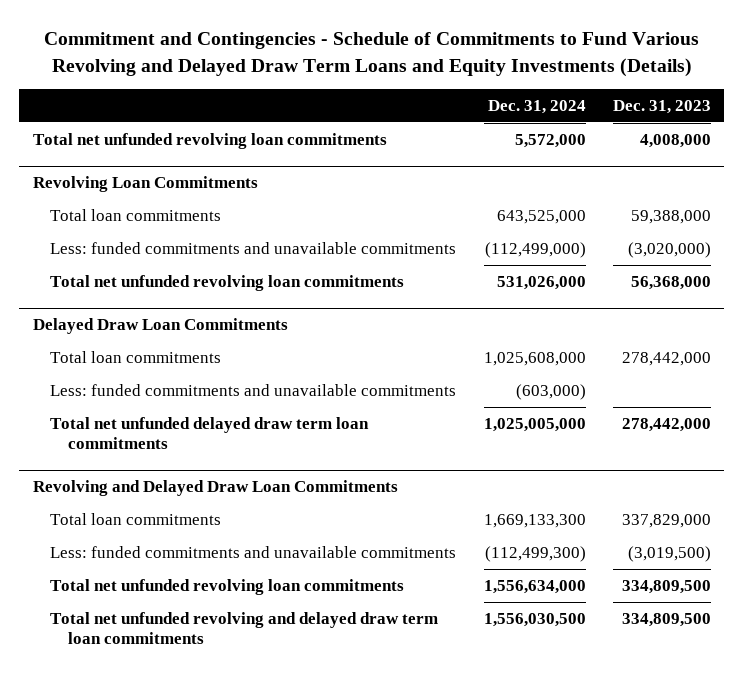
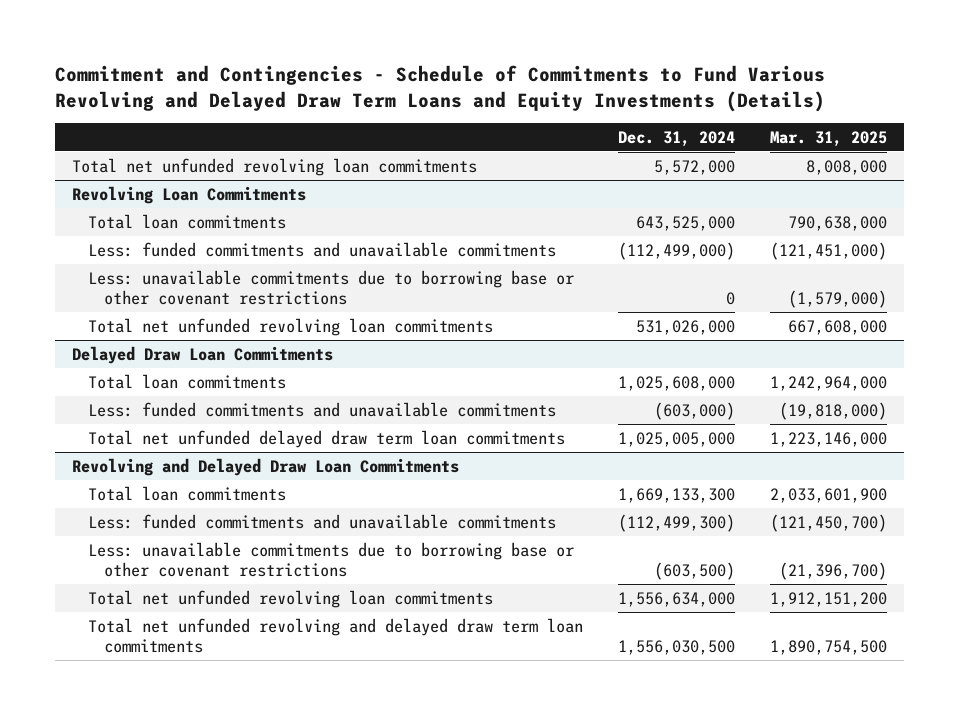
[612,99,711,114] Dec. 31, 2023 -> none
none -> [769,130,887,147] Mar. 31, 2025
none -> [87,269,574,306] Less: unavailable commitments due to borrowing base or other covenant restrictions
none -> [87,541,574,578] Less: unavailable commitments due to borrowing base or other covenant restrictions

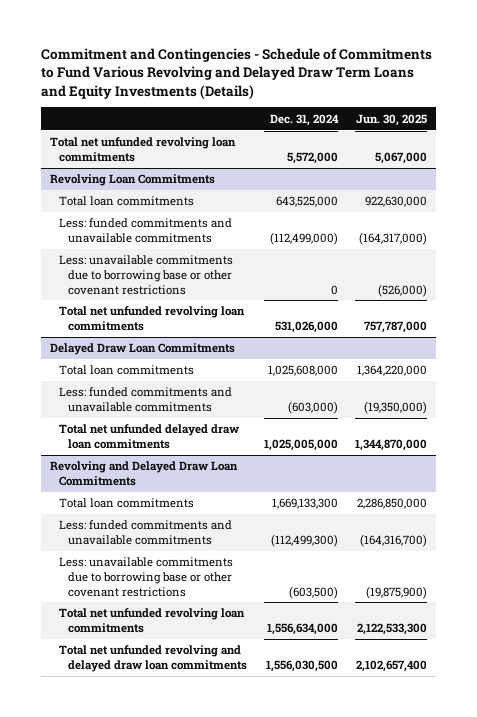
[769,130,887,147] Mar. 31, 2025 -> none
none -> [356,113,428,126] Jun. 30, 2025
[87,429,565,448] Total net unfunded delayed draw term loan commitments -> [58,424,240,449] Total net unfunded delayed draw loan commitments
[87,617,583,654] Total net unfunded revolving and delayed draw term loan commitments -> [58,645,248,672] Total net unfunded revolving and delayed draw loan commitments

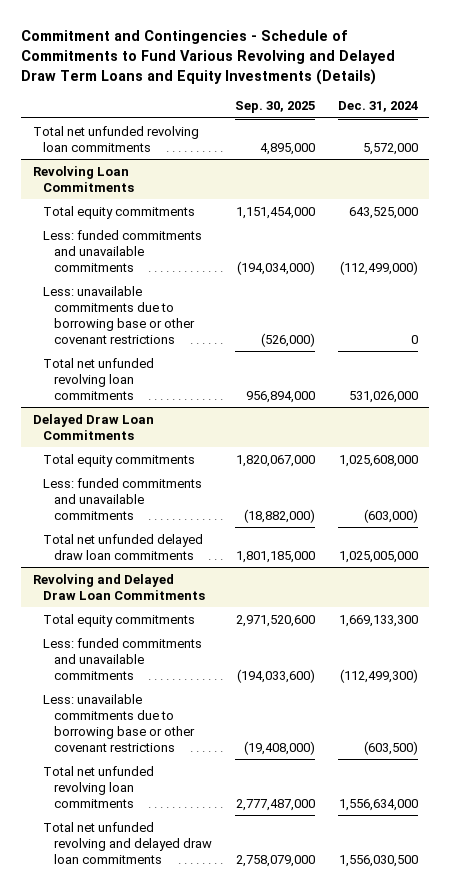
[356,113,428,126] Jun. 30, 2025 -> none
none -> [234,101,315,114] Sep. 30, 2025
[58,196,194,207] Total loan commitments -> [43,205,196,219] Total equity commitments
[58,365,194,376] Total loan commitments -> [43,453,196,467] Total equity commitments
[58,498,194,509] Total loan commitments -> [43,613,196,627] Total equity commitments

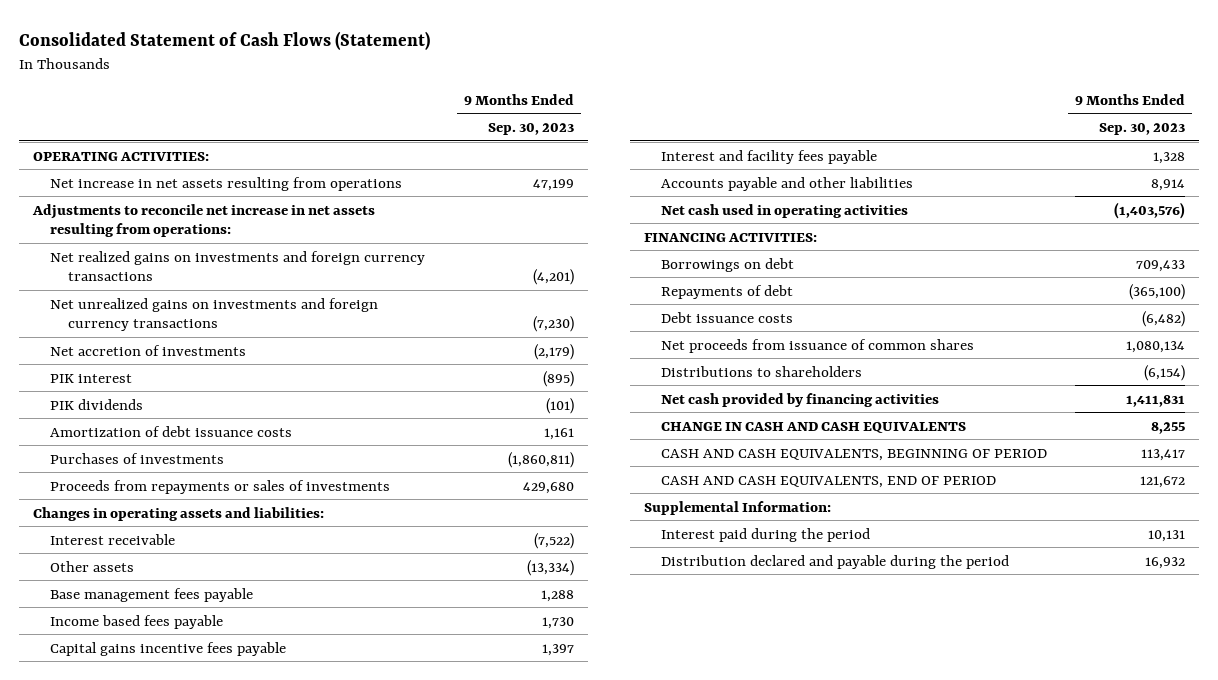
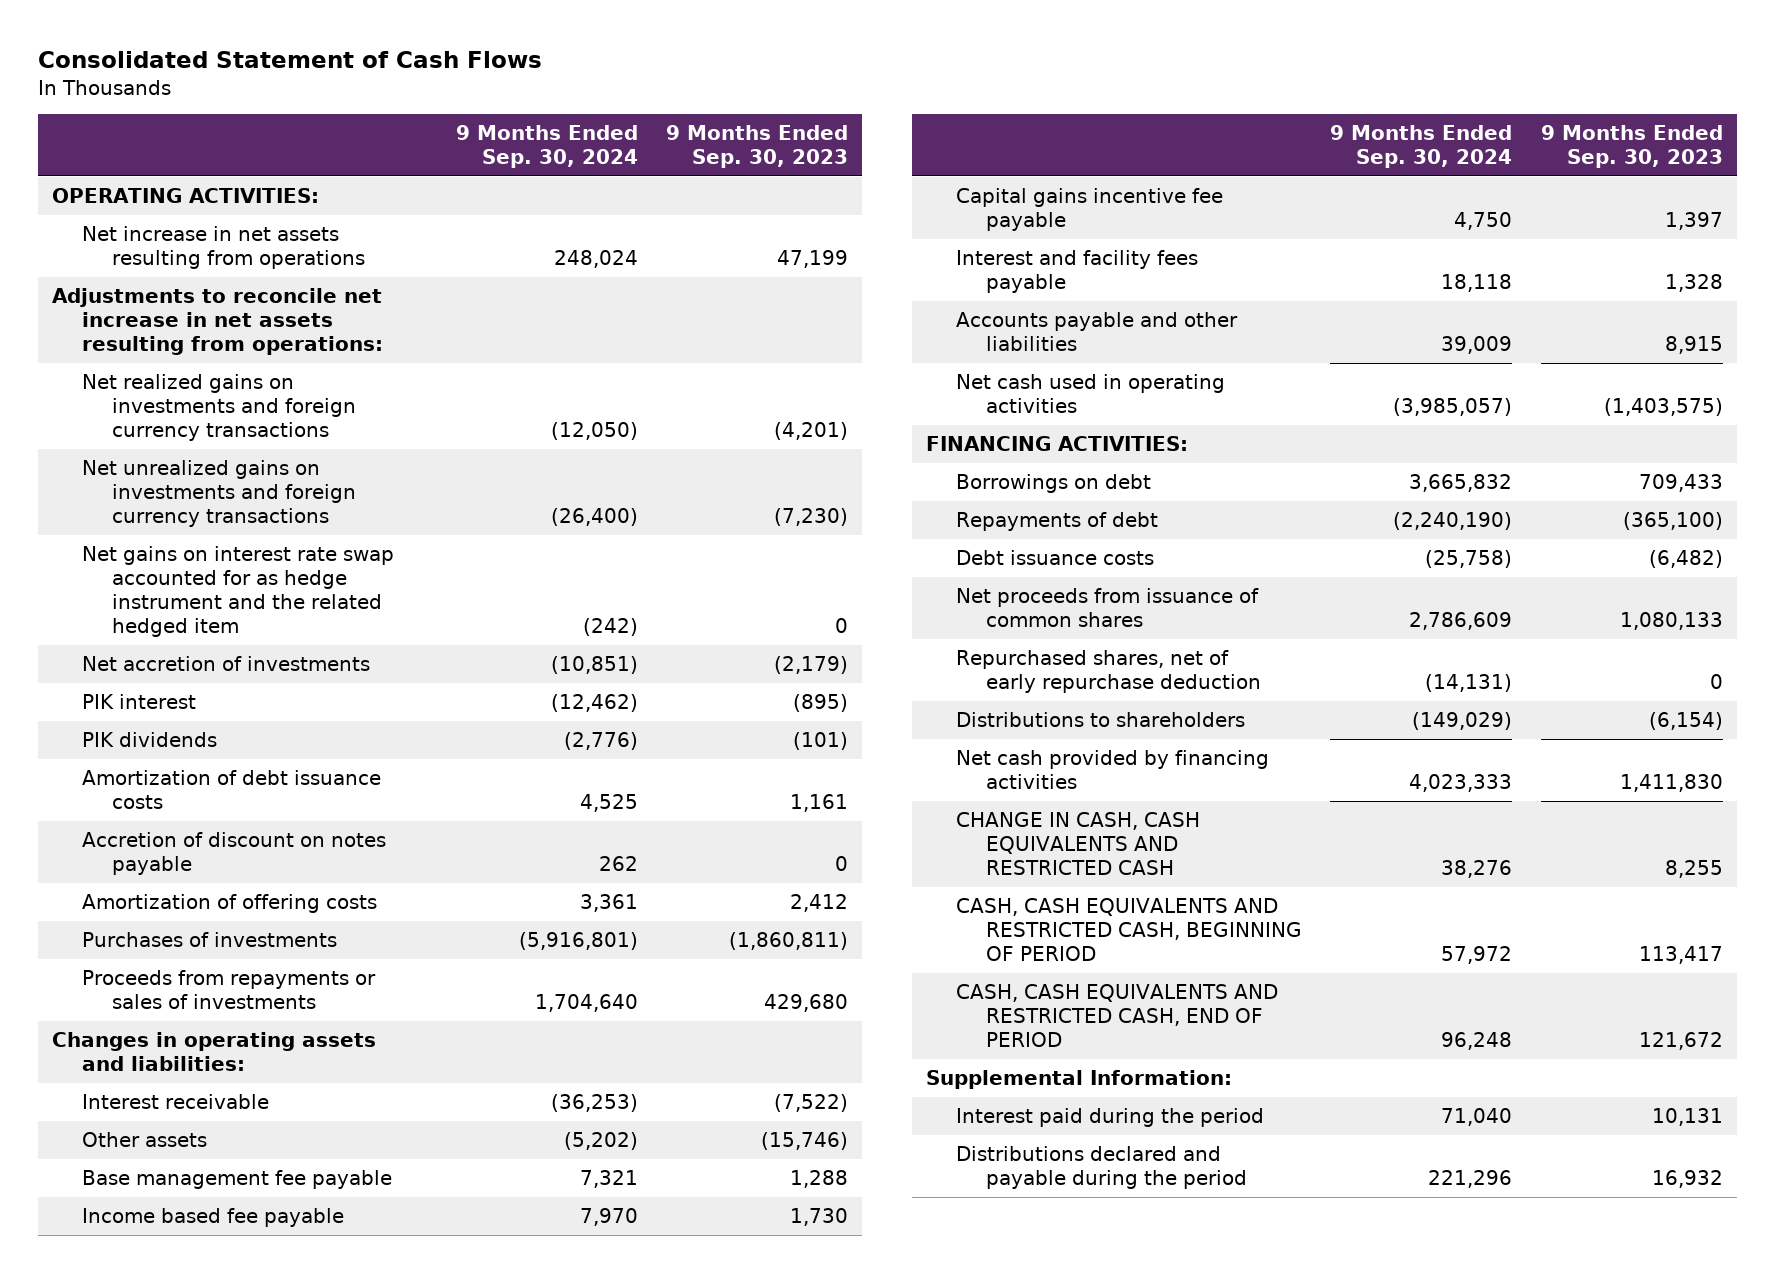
[19,30,431,50] Consolidated Statement of Cash Flows (Statement) -> [37,51,542,69] Consolidated Statement of Cash Flows
none -> [456,125,639,169] 9 Months Ended Sep. 30, 2024
none -> [81,546,394,638] Net gains on interest rate swap accounted for as hedge instrument and the related hedged item
none -> [81,832,386,876] Accretion of discount on notes payable
none -> [81,894,377,914] Amortization of offering costs
[526,559,574,576] (13,334) -> [761,1132,849,1151] (15,746)
[50,587,254,602] Base management fees payable -> [81,1170,392,1190] Base management fee payable
[50,614,224,629] Income based fees payable -> [81,1208,344,1228] Income based fee payable
[50,641,287,656] Capital gains incentive fees payable -> [955,188,1223,232] Capital gains incentive fee payable
[1150,178,1185,191] 8,914 -> [1664,336,1723,355] 8,915
[1113,201,1185,219] (1,403,576) -> [1603,398,1723,417] (1,403,575)
[1125,340,1185,353] 1,080,134 -> [1619,612,1723,631] 1,080,133
none -> [955,650,1262,694] Repurchased shares, net of early repurchase deduction
[1125,394,1185,407] 1,411,831 -> [1619,774,1723,793] 1,411,830
[661,421,967,433] CHANGE IN CASH AND CASH EQUIVALENTS -> [955,812,1200,876] CHANGE IN CASH, CASH EQUIVALENTS AND RESTRICTED CASH
[661,448,1048,461] CASH AND CASH EQUIVALENTS, BEGINNING OF PERIOD -> [955,898,1303,962] CASH, CASH EQUIVALENTS AND RESTRICTED CASH, BEGINNING OF PERIOD
[661,475,997,488] CASH AND CASH EQUIVALENTS, END OF PERIOD -> [955,984,1278,1048] CASH, CASH EQUIVALENTS AND RESTRICTED CASH, END OF PERIOD
[661,554,1010,569] Distribution declared and payable during the period -> [955,1146,1248,1190] Distributions declared and payable during the period

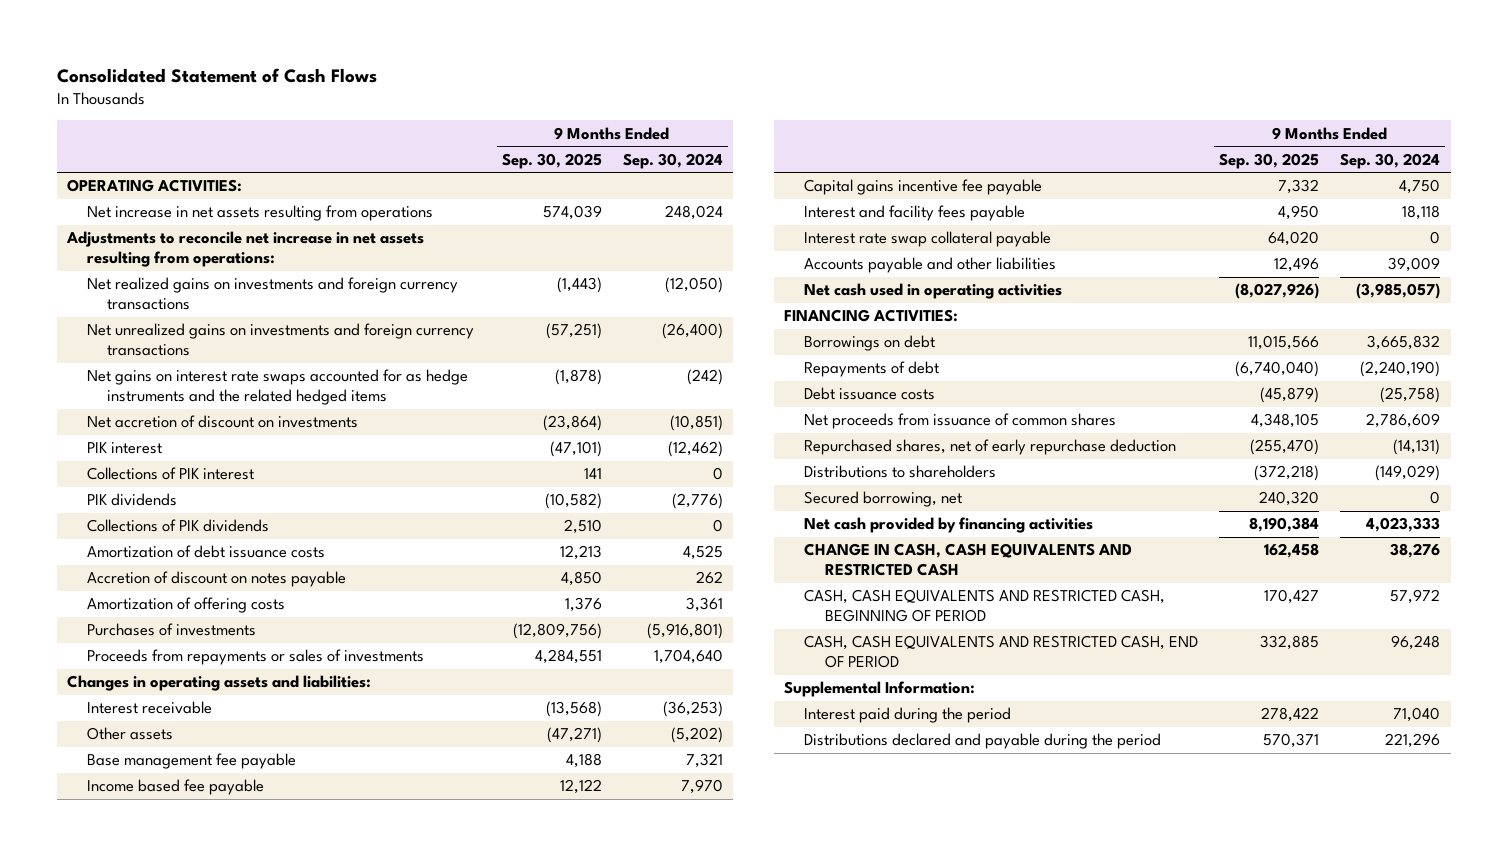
[666,125,849,169] 9 Months Ended Sep. 30, 2023 -> none
none -> [501,152,602,169] Sep. 30, 2025
[81,546,394,638] Net gains on interest rate swap accounted for as hedge instrument and the related hedged item -> [87,369,469,406] Net gains on interest rate swaps accounted for as hedge instruments and the related hedged items
[81,656,370,672] Net accretion of investments -> [87,415,359,429] Net accretion of discount on investments
none -> [87,467,255,481] Collections of PIK interest
none -> [87,519,270,533] Collections of PIK dividends
none -> [804,231,1052,248] Interest rate swap collateral payable
none -> [804,491,963,508] Secured borrowing, net

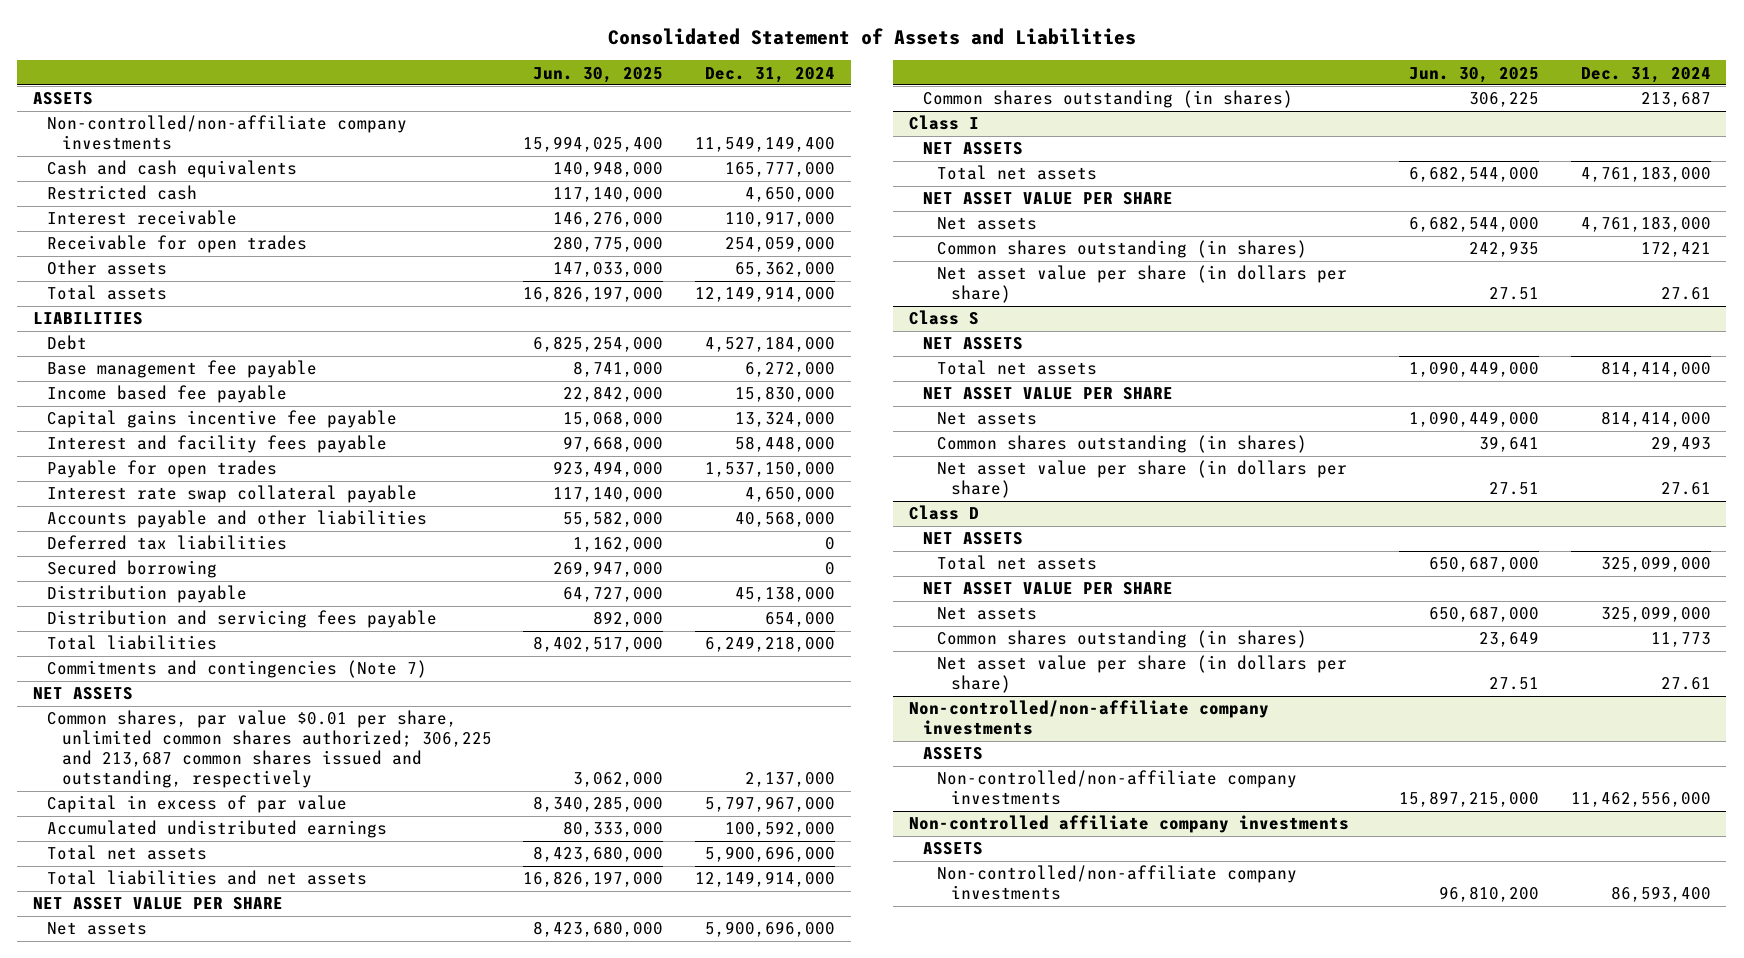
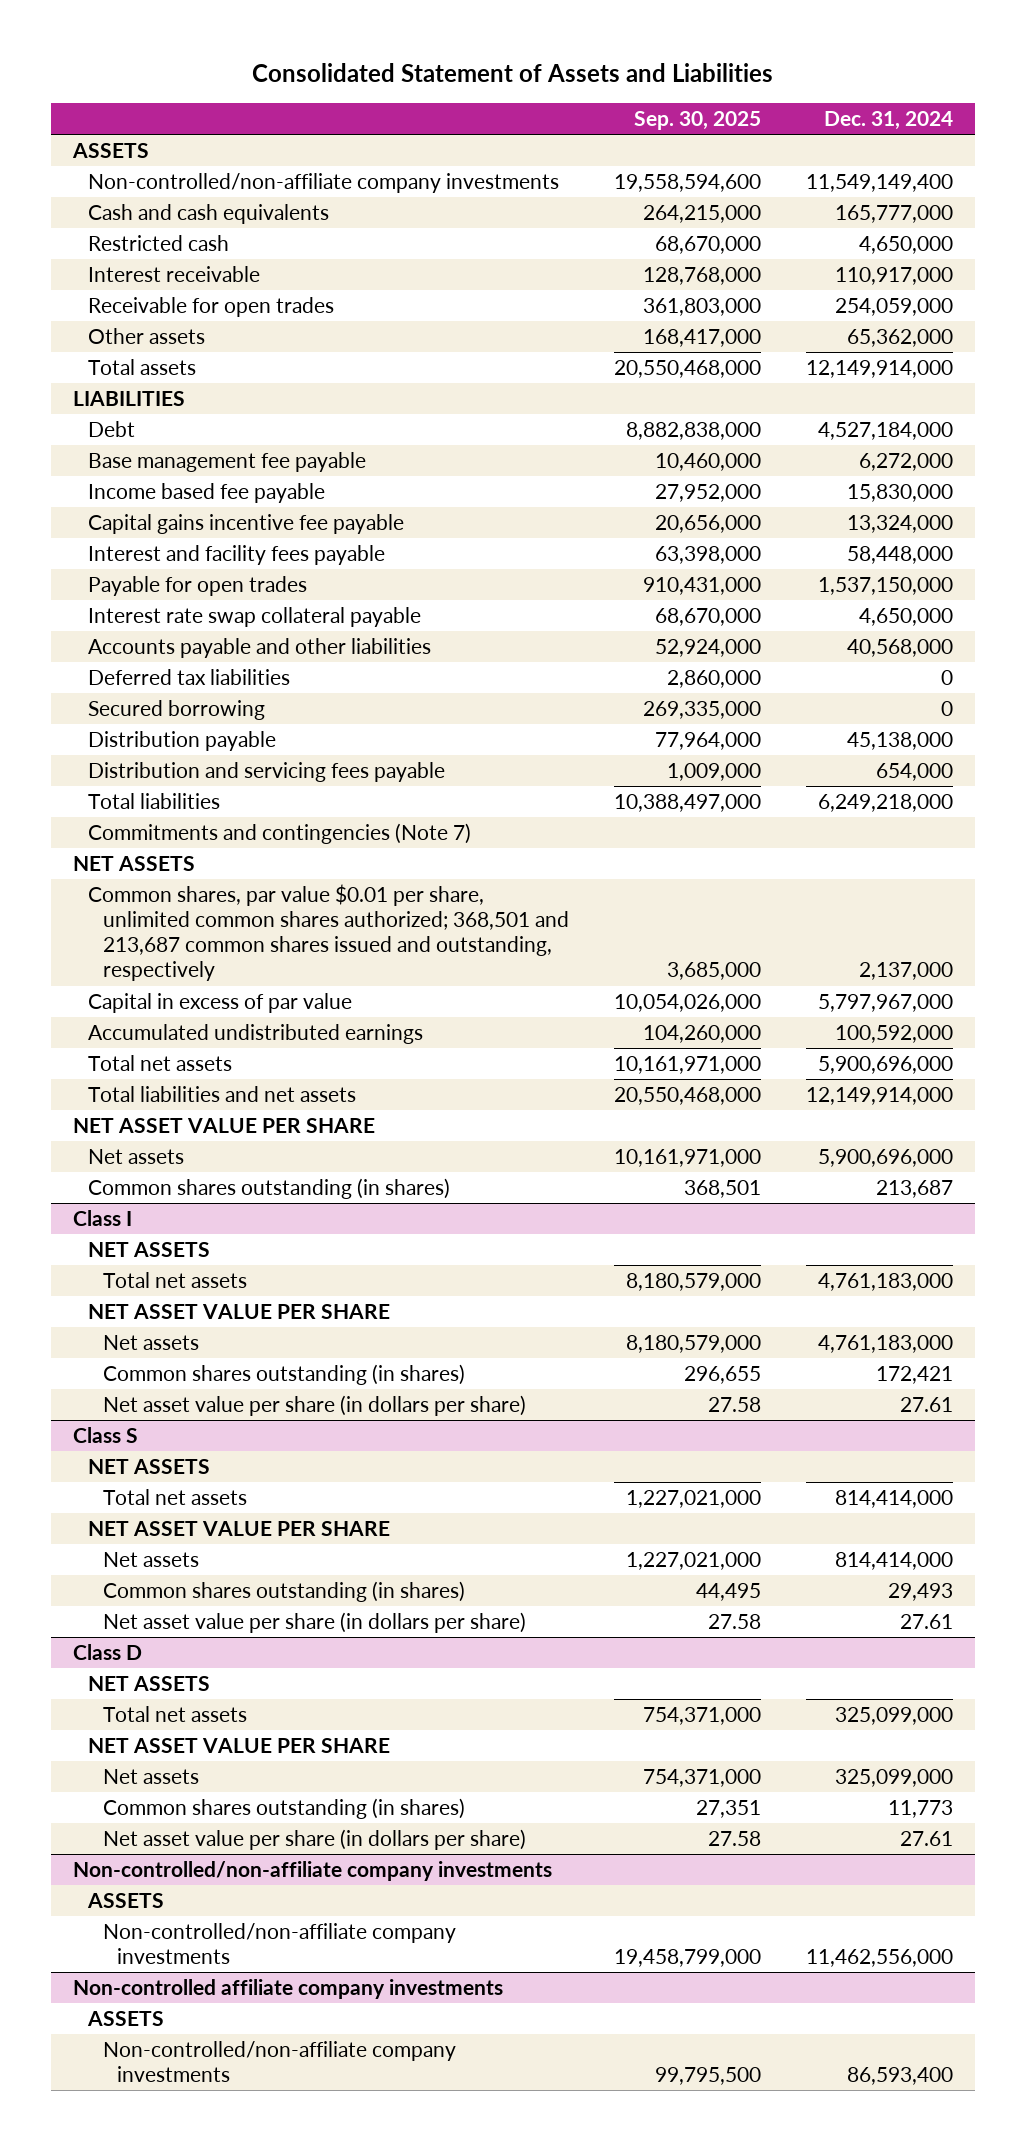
[533,66,664,83] Jun. 30, 2025 -> none
none -> [633,111,761,131] Sep. 30, 2025
[47,710,492,789] Common shares, par value $0.01 per share, unlimited common shares authorized; 306,225 and 213,687 common shares issued and outstanding, respectively -> [87,884,569,982] Common shares, par value $0.01 per share, unlimited common shares authorized; 368,501 and 213,687 common shares issued and outstanding, respectively

